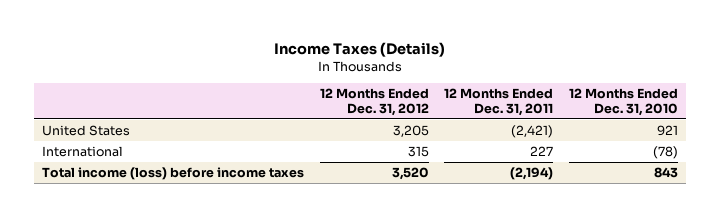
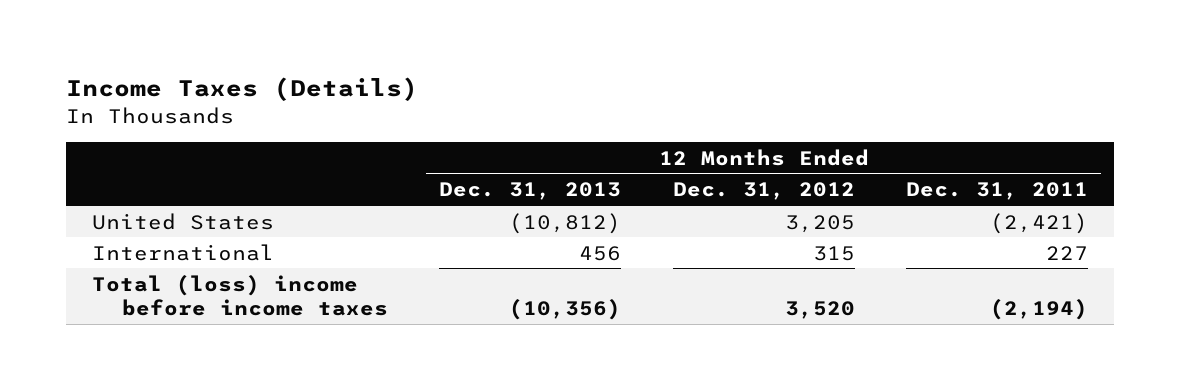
[569,88,679,117] 12 Months Ended Dec. 31, 2010 -> none
none -> [439,182,622,201] Dec. 31, 2013
[41,167,304,181] Total income (loss) before income taxes -> [91,274,388,317] Total (loss) income before income taxes

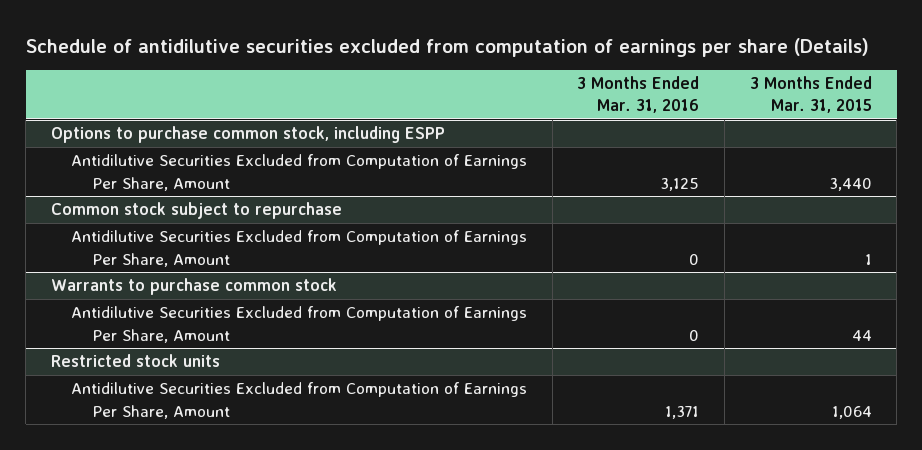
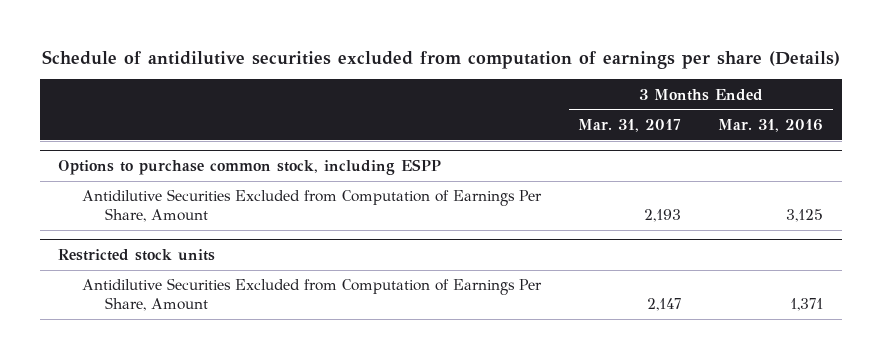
[749,76,872,114] 3 Months Ended Mar. 31, 2015 -> none
none -> [577,118,681,132] Mar. 31, 2017
[50,202,342,220] Common stock subject to repurchase -> none
[71,230,528,267] Antidilutive Securities Excluded from Computation of Earnings Per Share, Amount -> none
[50,278,337,296] Warrants to purchase common stock -> none
[71,306,528,343] Antidilutive Securities Excluded from Computation of Earnings Per Share, Amount -> none

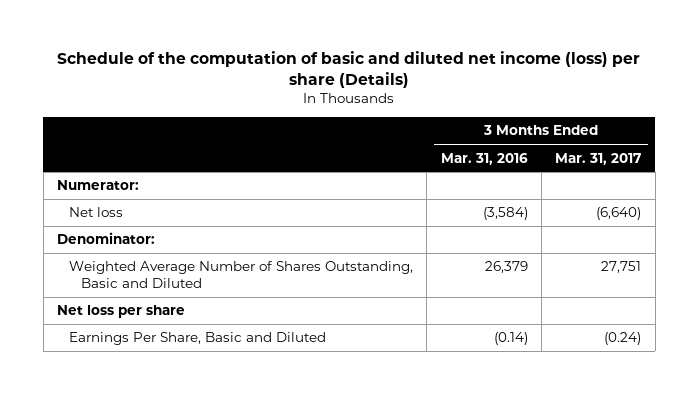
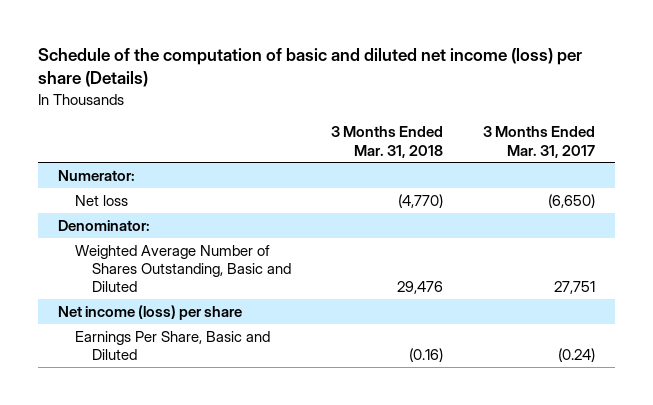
[440,152,528,165] Mar. 31, 2016 -> none
none -> [330,126,443,158] 3 Months Ended Mar. 31, 2018
[596,207,642,221] (6,640) -> [547,193,595,208] (6,650)
[56,305,185,319] Net loss per share -> [58,304,243,320] Net income (loss) per share

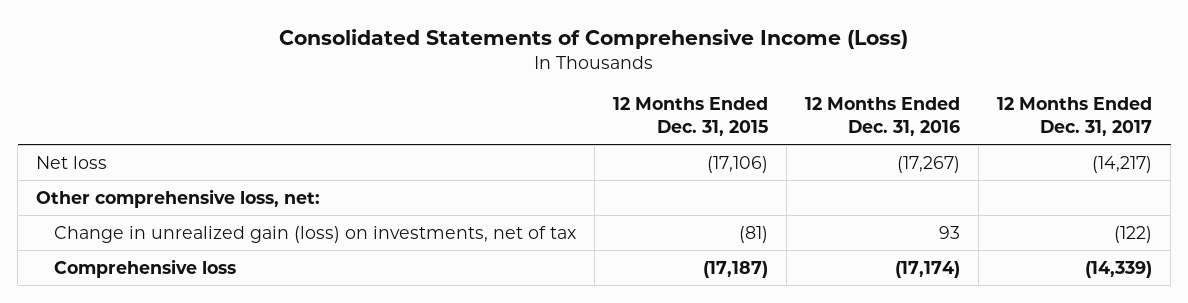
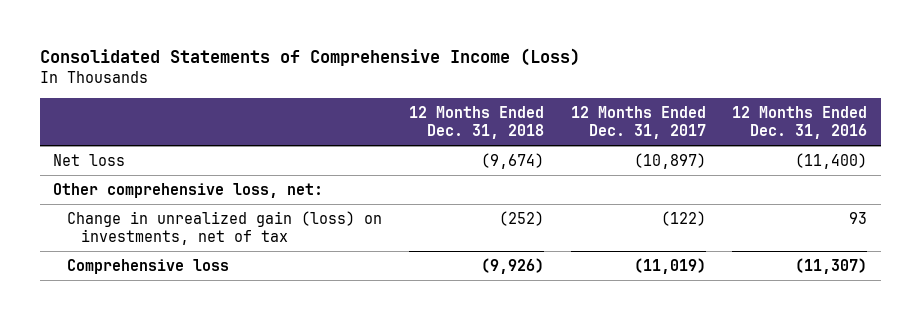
[612,97,768,136] 12 Months Ended Dec. 31, 2015 -> none
none -> [408,105,544,139] 12 Months Ended Dec. 31, 2018
[896,155,960,173] (17,267) -> [795,153,868,170] (11,400)
[1091,155,1152,173] (14,217) -> [633,153,706,170] (10,897)
[894,260,960,278] (17,174) -> [795,258,868,275] (11,307)
[1084,260,1152,278] (14,339) -> [633,258,706,275] (11,019)

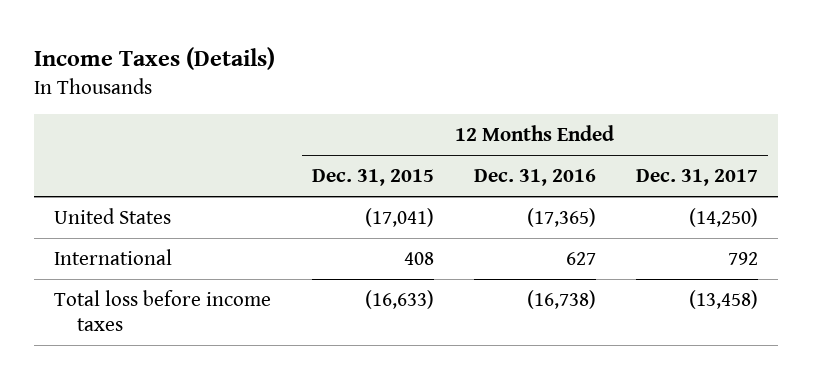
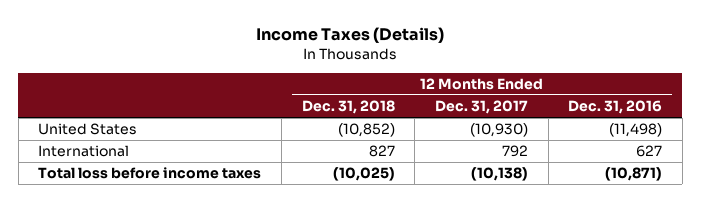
[311,169,434,187] Dec. 31, 2015 -> none
none -> [301,100,395,115] Dec. 31, 2018
[527,207,597,227] (17,365) -> [609,123,663,138] (11,498)
[689,207,759,227] (14,250) -> [470,123,529,138] (10,930)
[527,289,597,309] (16,738) -> [605,167,663,182] (10,871)
[689,289,759,309] (13,458) -> [471,167,529,182] (10,138)

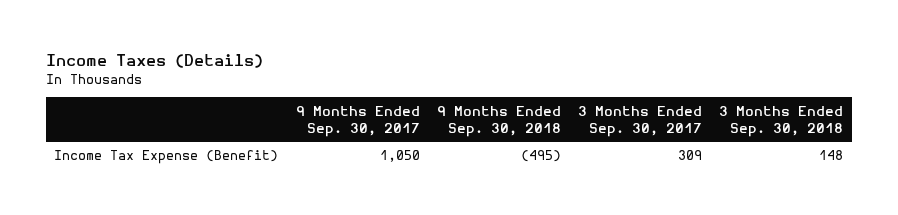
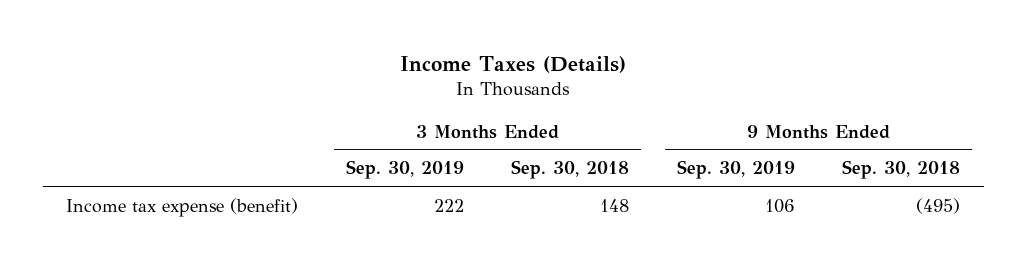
[295,105,420,137] 9 Months Ended Sep. 30, 2017 -> none
[578,105,703,137] 3 Months Ended Sep. 30, 2017 -> none
none -> [345,160,464,180] Sep. 30, 2019
none -> [676,160,795,180] Sep. 30, 2019
[54,150,279,165] Income Tax Expense (Benefit) -> [66,197,299,217] Income tax expense (benefit)

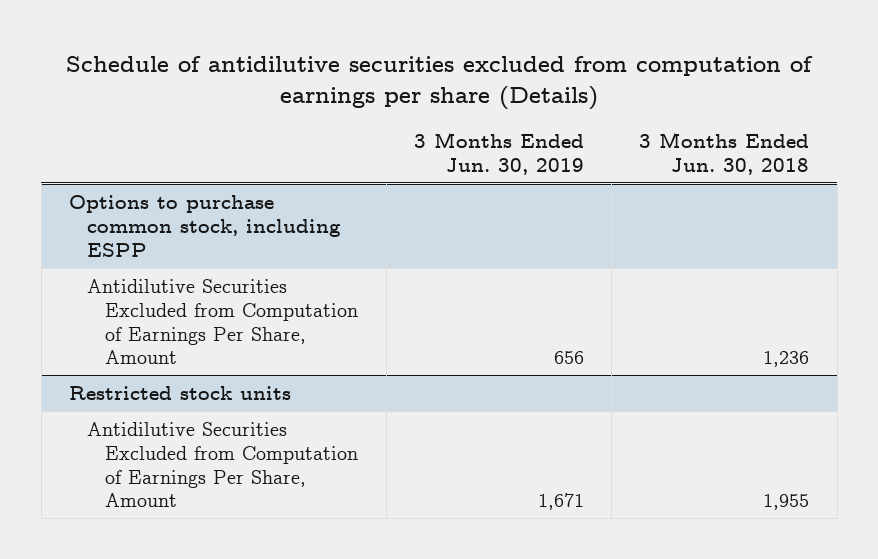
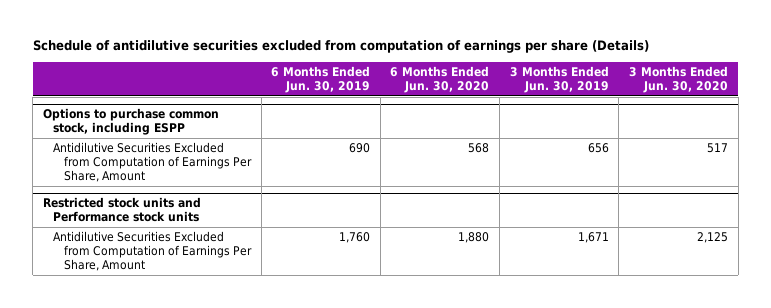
[639,131,810,175] 3 Months Ended Jun. 30, 2018 -> none
none -> [271,65,371,93] 6 Months Ended Jun. 30, 2019
none -> [390,65,490,93] 6 Months Ended Jun. 30, 2020
none -> [629,65,729,93] 3 Months Ended Jun. 30, 2020
[68,385,291,400] Restricted stock units -> [42,197,201,223] Restricted stock units and Performance stock units

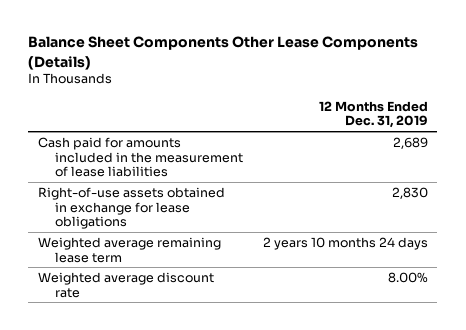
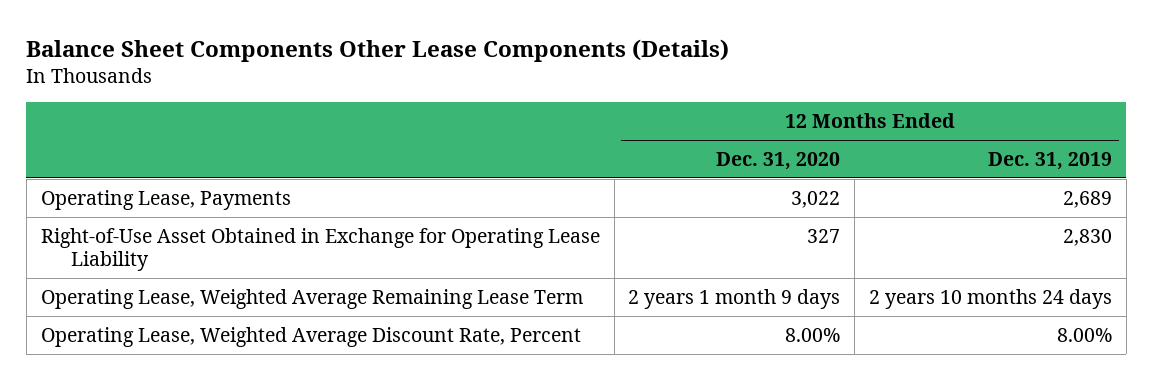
none -> [716,151,841,170] Dec. 31, 2020
[38,136,243,178] Cash paid for amounts included in the measurement of lease liabilities -> [40,189,291,210] Operating Lease, Payments
[38,186,226,230] Right-of-use assets obtained in exchange for lease obligations -> [40,227,600,271] Right-of-Use Asset Obtained in Exchange for Operating Lease Liability
[38,236,222,263] Weighted average remaining lease term -> [40,288,583,309] Operating Lease, Weighted Average Remaining Lease Term
[38,271,215,298] Weighted average discount rate -> [40,326,581,347] Operating Lease, Weighted Average Discount Rate, Percent

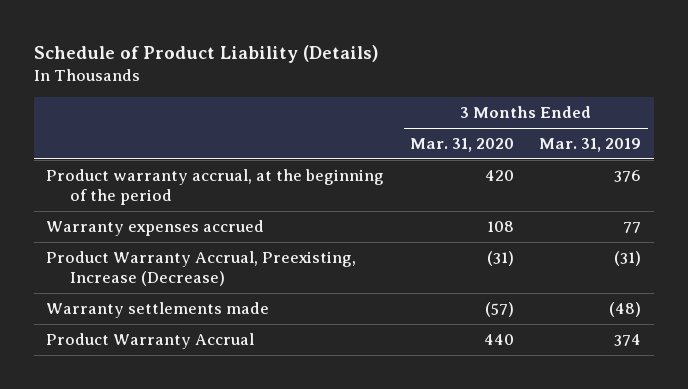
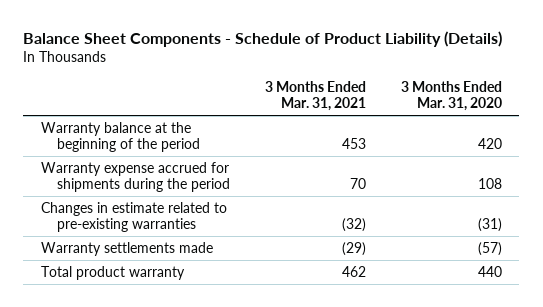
[33,44,379,63] Schedule of Product Liability (Details) -> [23,30,503,47] Balance Sheet Components - Schedule of Product Liability (Details)
[539,138,642,153] Mar. 31, 2019 -> none
none -> [264,80,366,112] 3 Months Ended Mar. 31, 2021
[46,169,385,206] Product warranty accrual, at the beginning of the period -> [40,121,200,153] Warranty balance at the beginning of the period
[46,220,265,237] Warranty expenses accrued -> [40,161,230,193] Warranty expense accrued for shipments during the period
[46,251,357,287] Product Warranty Accrual, Preexisting, Increase (Decrease) -> [40,201,227,233] Changes in estimate related to pre-existing warranties
[46,333,255,350] Product Warranty Accrual -> [40,265,185,280] Total product warranty

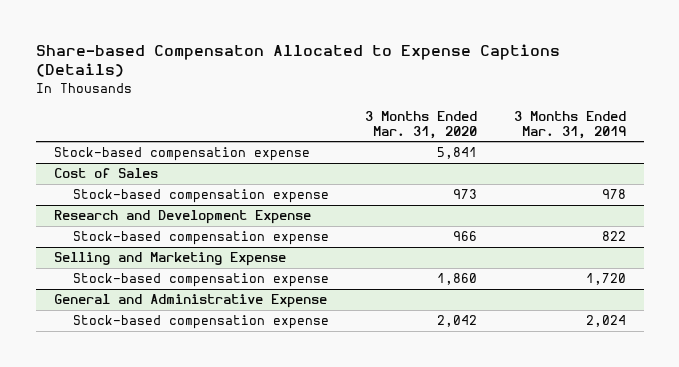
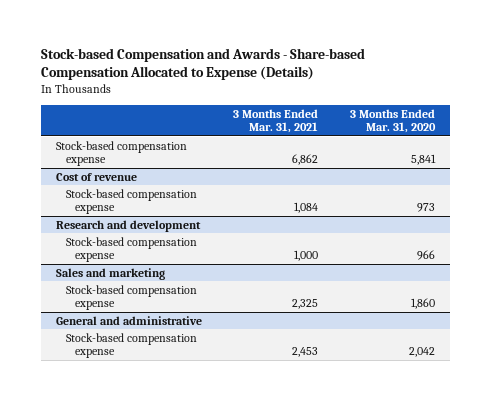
[35,43,560,78] Share-based Compensaton Allocated to Expense Captions (Details) -> [40,48,365,81] Stock-based Compensation and Awards - Share-based Compensation Allocated to Expense (Details)
[513,110,626,139] 3 Months Ended Mar. 31, 2019 -> none
none -> [233,108,319,134] 3 Months Ended Mar. 31, 2021
[53,168,158,179] Cost of Sales -> [56,172,138,181] Cost of revenue
[53,210,311,225] Research and Development Expense -> [56,219,202,232] Research and development
[53,252,286,267] Selling and Marketing Expense -> [56,267,166,280] Sales and marketing
[53,294,327,309] General and Administrative Expense -> [56,315,203,325] General and administrative

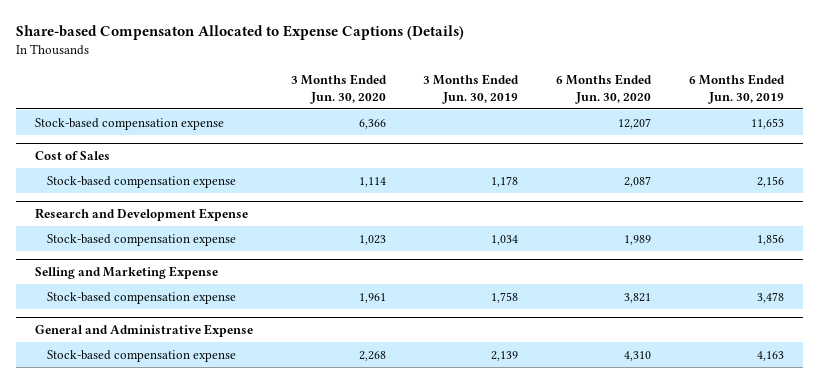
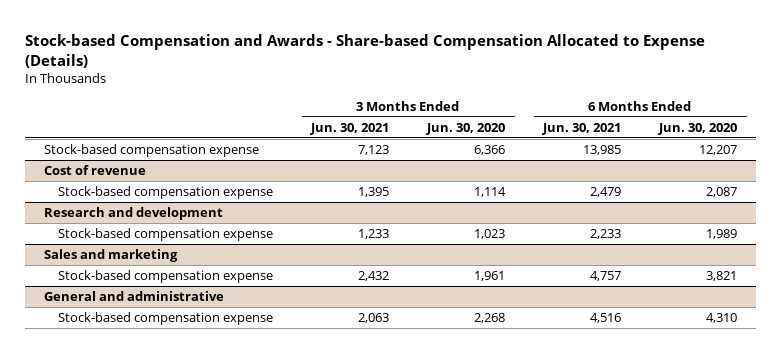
[16,25,465,41] Share-based Compensaton Allocated to Expense Captions (Details) -> [25,33,706,68] Stock-based Compensation and Awards - Share-based Compensation Allocated to Expense (Details)
[423,73,520,104] 3 Months Ended Jun. 30, 2019 -> none
[688,73,785,104] 6 Months Ended Jun. 30, 2019 -> none
none -> [310,122,390,135] Jun. 30, 2021
none -> [542,122,622,135] Jun. 30, 2021
[34,151,110,161] Cost of Sales -> [44,165,147,176] Cost of revenue
[34,208,248,222] Research and Development Expense -> [44,207,224,221] Research and development
[34,266,218,280] Selling and Marketing Expense -> [44,249,179,263] Sales and marketing
[34,324,253,338] General and Administrative Expense -> [44,291,225,302] General and administrative

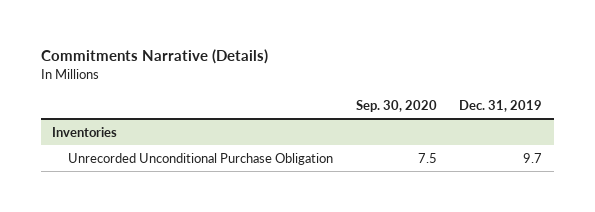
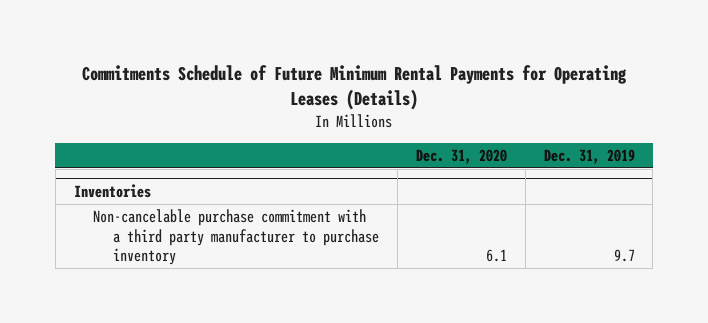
[41,49,269,65] Commitments Narrative (Details) -> [82,65,628,111] Commitments Schedule of Future Minimum Rental Payments for Operating Leases (Details)
[355,99,437,112] Sep. 30, 2020 -> none
none -> [415,149,507,165] Dec. 31, 2020
[68,152,334,165] Unrecorded Unconditional Purchase Obligation -> [93,209,380,266] Non-cancelable purchase commitment with a third party manufacturer to purchase inventory

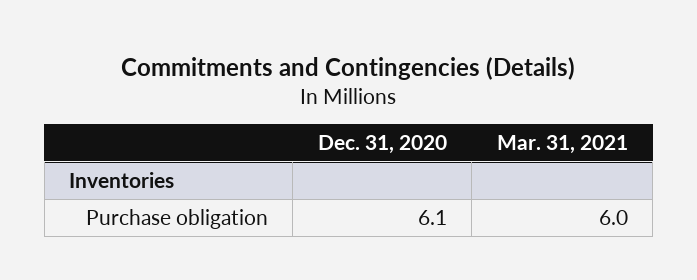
[82,65,628,111] Commitments Schedule of Future Minimum Rental Payments for Operating Leases (Details) -> [121,56,576,80] Commitments and Contingencies (Details)
[543,149,635,165] Dec. 31, 2019 -> none
none -> [496,134,628,154] Mar. 31, 2021
[93,209,380,266] Non-cancelable purchase commitment with a third party manufacturer to purchase inventory -> [85,208,268,229] Purchase obligation

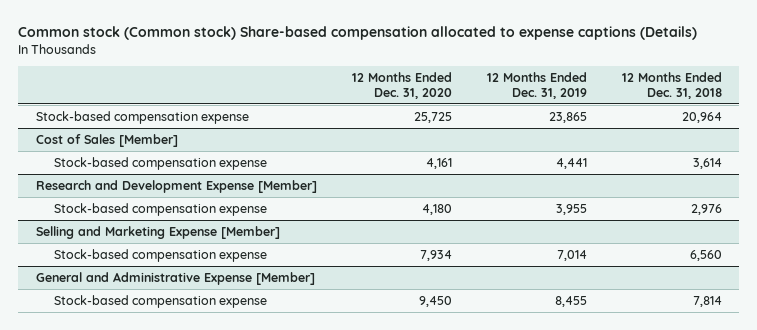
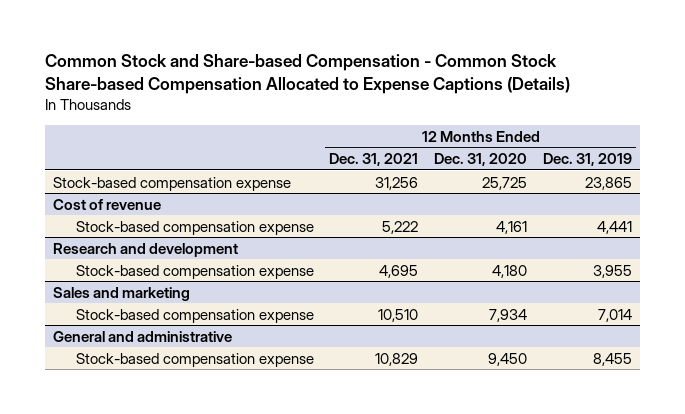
[18,26,698,41] Common stock (Common stock) Share-based compensation allocated to expense captions (Details) -> [44,54,570,95] Common Stock and Share-based Compensation - Common Stock Share-based Compensation Allocated to Expense Captions (Details)
[621,71,722,99] 12 Months Ended Dec. 31, 2018 -> none
none -> [329,152,419,166] Dec. 31, 2021
[35,133,178,147] Cost of Sales [Member] -> [52,198,161,210] Cost of revenue
[35,179,317,193] Research and Development Expense [Member] -> [52,242,238,257] Research and development
[35,225,280,239] Selling and Marketing Expense [Member] -> [52,286,190,301] Sales and marketing
[35,271,315,285] General and Administrative Expense [Member] -> [52,330,232,342] General and administrative

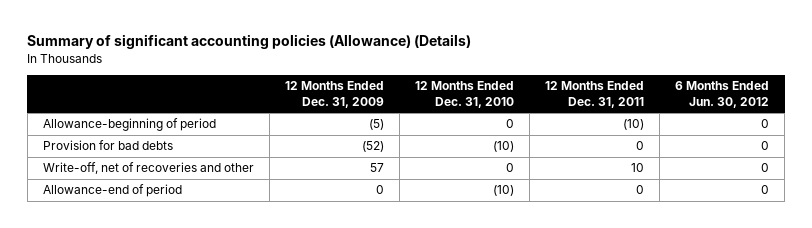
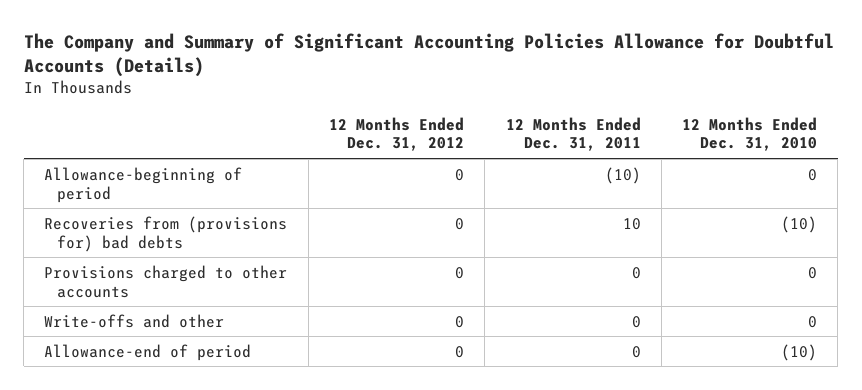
[27,34,472,50] Summary of significant accounting policies (Allowance) (Details) -> [23,32,834,78] The Company and Summary of Significant Accounting Policies Allowance for Doubtful Accounts (Details)
[284,81,384,108] 12 Months Ended Dec. 31, 2009 -> none
[675,81,770,108] 6 Months Ended Jun. 30, 2012 -> none
none -> [328,116,464,152] 12 Months Ended Dec. 31, 2012
[42,140,173,151] Provision for bad debts -> [44,215,288,252] Recoveries from (provisions for) bad debts
[635,141,644,151] 0 -> [622,217,641,230] 10
none -> [44,264,288,298] Provisions charged to other accounts
[42,162,254,175] Write-off, net of recoveries and other -> [44,313,225,328] Write-offs and other
[630,163,644,173] 10 -> [631,315,641,328] 0

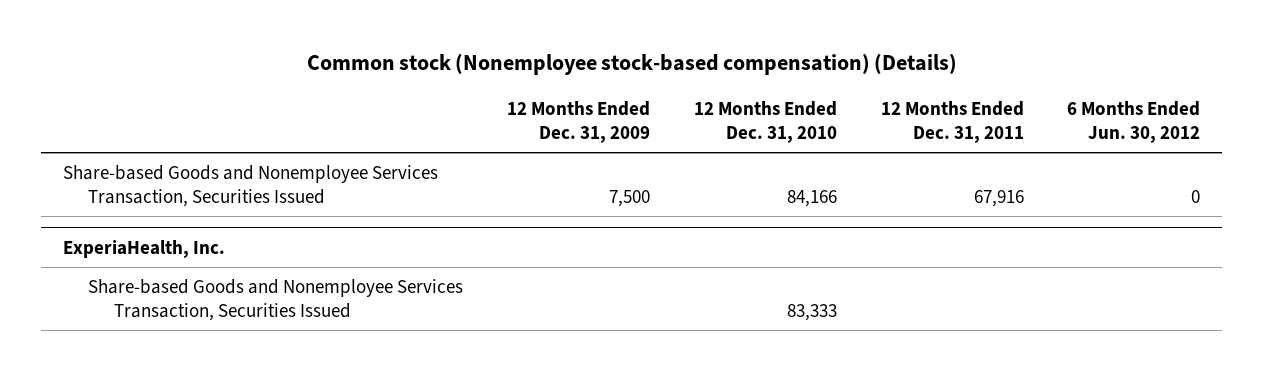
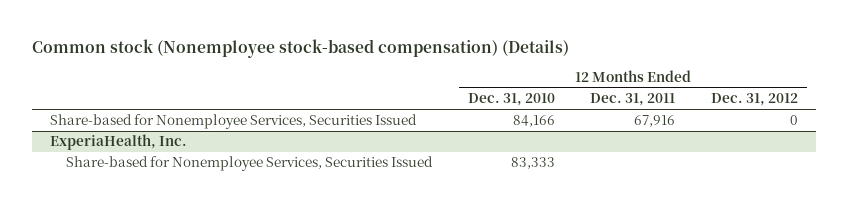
[507,101,651,144] 12 Months Ended Dec. 31, 2009 -> none
[1067,101,1201,144] 6 Months Ended Jun. 30, 2012 -> none
none -> [710,93,798,107] Dec. 31, 2012
[62,164,438,207] Share-based Goods and Nonemployee Services Transaction, Securities Issued -> [50,114,418,130] Share-based for Nonemployee Services, Securities Issued
[88,278,464,321] Share-based Goods and Nonemployee Services Transaction, Securities Issued -> [66,156,434,172] Share-based for Nonemployee Services, Securities Issued

